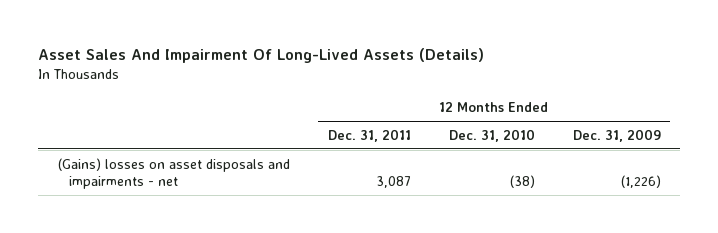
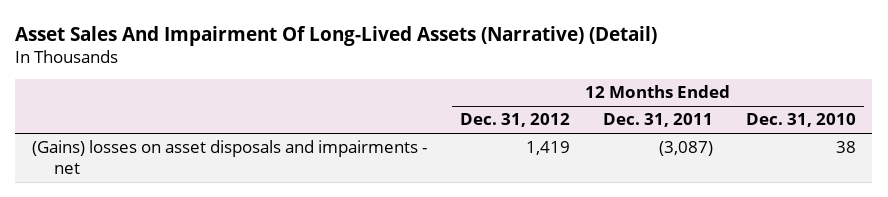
[38,48,485,64] Asset Sales And Impairment Of Long-Lived Assets (Details) -> [15,25,658,46] Asset Sales And Impairment Of Long-Lived Assets (Narrative) (Detail)
[572,128,661,142] Dec. 31, 2009 -> none
none -> [459,113,570,128] Dec. 31, 2012
[375,176,411,189] 3,087 -> [658,141,713,157] (3,087)
[509,175,535,189] (38) -> [835,141,856,154] 38

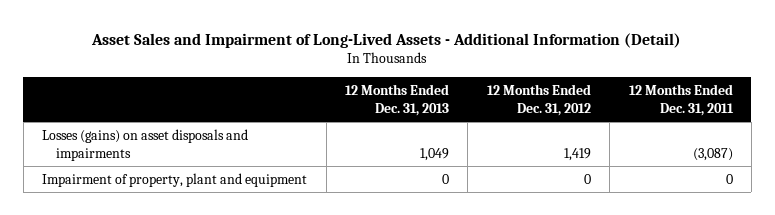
[15,25,658,46] Asset Sales And Impairment Of Long-Lived Assets (Narrative) (Detail) -> [91,32,682,48] Asset Sales and Impairment of Long-Lived Assets - Additional Information (Detail)
[745,113,856,128] Dec. 31, 2010 -> none
none -> [345,83,450,116] 12 Months Ended Dec. 31, 2013
[31,140,427,175] (Gains) losses on asset disposals and impairments - net -> [42,128,249,161] Losses (gains) on asset disposals and impairments
none -> [42,172,308,187] Impairment of property, plant and equipment

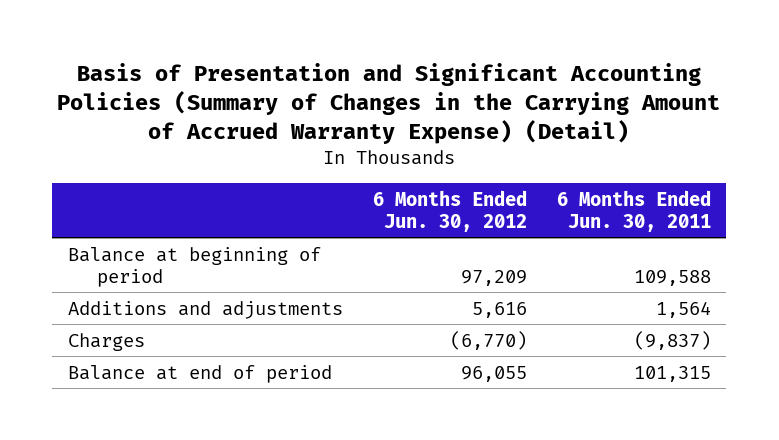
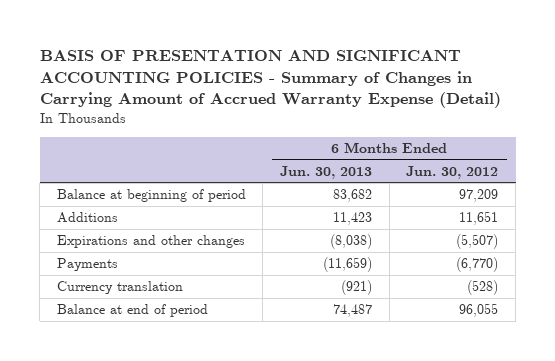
[57,63,721,145] Basis of Presentation and Significant Accounting Policies (Summary of Changes in the Carrying Amount of Accrued Warranty Expense) (Detail) -> [39,50,501,109] BASIS OF PRESENTATION AND SIGNIFICANT ACCOUNTING POLICIES - Summary of Changes in Carrying Amount of Accrued Warranty Expense (Detail)
[556,189,711,232] 6 Months Ended Jun. 30, 2011 -> none
none -> [280,165,373,179] Jun. 30, 2013
[67,300,343,319] Additions and adjustments -> [56,212,118,224] Additions
[471,301,527,318] 5,616 -> [459,211,499,226] 11,651
none -> [56,235,245,249] Expirations and other changes
[67,332,145,351] Charges -> [56,258,118,272] Payments
none -> [56,281,183,295] Currency translation

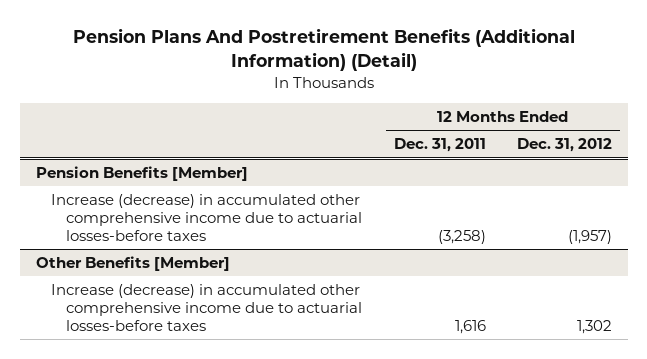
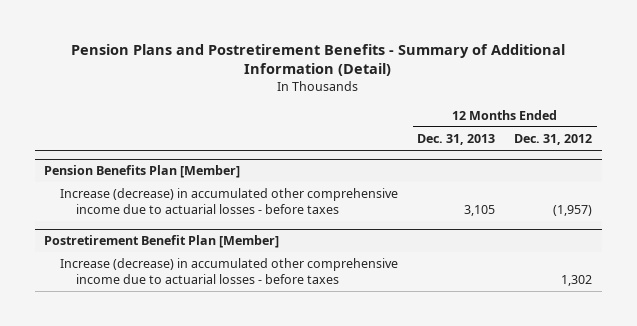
[72,28,575,72] Pension Plans And Postretirement Benefits (Additional Information) (Detail) -> [71,43,566,77] Pension Plans and Postretirement Benefits - Summary of Additional Information (Detail)
[393,138,486,153] Dec. 31, 2011 -> none
none -> [417,134,496,146] Dec. 31, 2013
[35,256,230,272] Other Benefits [Member] -> none
[35,166,248,182] Pension Benefits [Member] -> [44,165,241,179] Pension Benefits Plan [Member]
[50,194,363,241] Increase (decrease) in accumulated other comprehensive income due to actuarial losses-before taxes -> [60,188,399,215] Increase (decrease) in accumulated other comprehensive income due to actuarial losses - before taxes
none -> [44,235,280,249] Postretirement Benefit Plan [Member]
[50,284,363,331] Increase (decrease) in accumulated other comprehensive income due to actuarial losses-before taxes -> [60,258,399,285] Increase (decrease) in accumulated other comprehensive income due to actuarial losses - before taxes

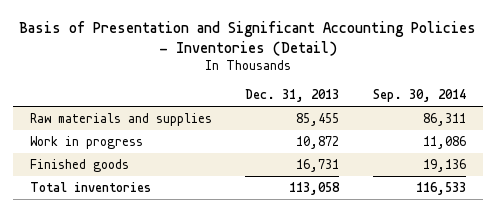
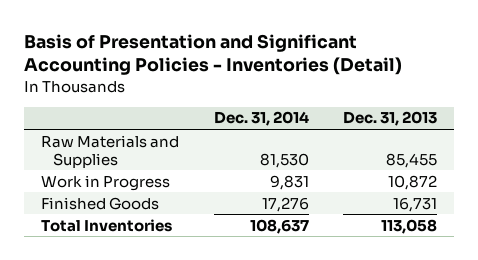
[372,89,466,103] Sep. 30, 2014 -> none
none -> [213,111,309,127] Dec. 31, 2014
[30,112,213,126] Raw materials and supplies -> [41,134,180,168] Raw Materials and Supplies
[30,135,144,149] Work in progress -> [41,174,171,191] Work in Progress
[30,158,130,172] Finished goods -> [41,196,160,210] Finished Goods
[30,181,152,192] Total inventories -> [41,218,173,232] Total Inventories

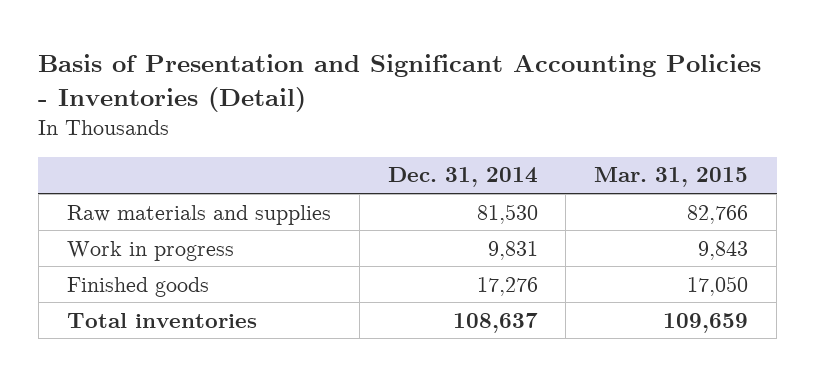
[342,111,437,127] Dec. 31, 2013 -> none
none -> [594,167,749,188] Mar. 31, 2015
[41,134,180,168] Raw Materials and Supplies -> [66,204,331,225] Raw materials and supplies
[41,174,171,191] Work in Progress -> [66,240,234,261] Work in progress
[41,196,160,210] Finished Goods -> [66,276,209,297] Finished goods
[41,218,173,232] Total Inventories -> [66,312,257,328] Total inventories

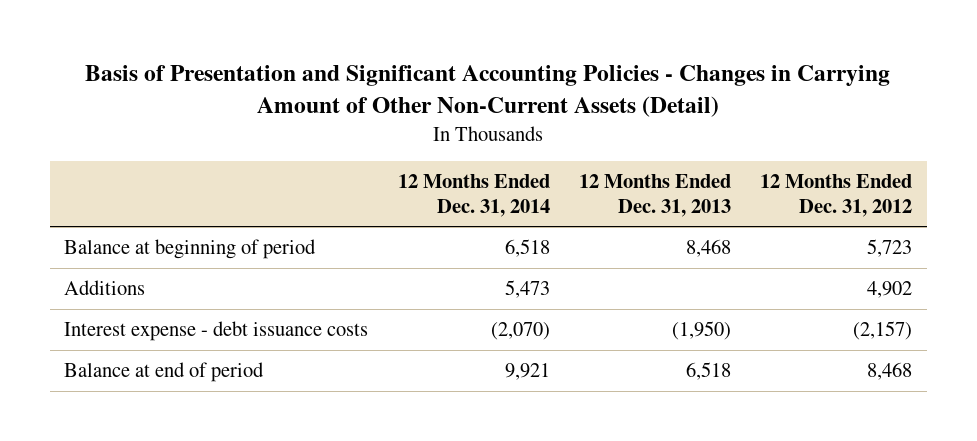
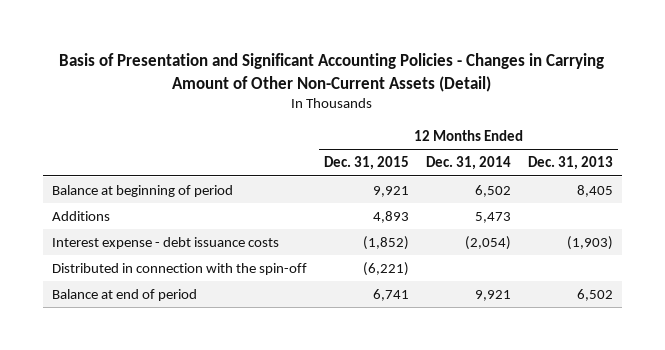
[760,174,913,217] 12 Months Ended Dec. 31, 2012 -> none
none -> [323,156,409,171] Dec. 31, 2015
[504,239,550,258] 6,518 -> [475,184,512,197] 6,502
[686,239,732,258] 8,468 -> [577,184,614,197] 8,405
[490,322,550,341] (2,070) -> [465,235,512,250] (2,054)
[672,321,732,341] (1,950) -> [567,235,614,250] (1,903)
none -> [51,262,307,275] Distributed in connection with the spin-off
[686,362,732,381] 6,518 -> [577,288,614,301] 6,502

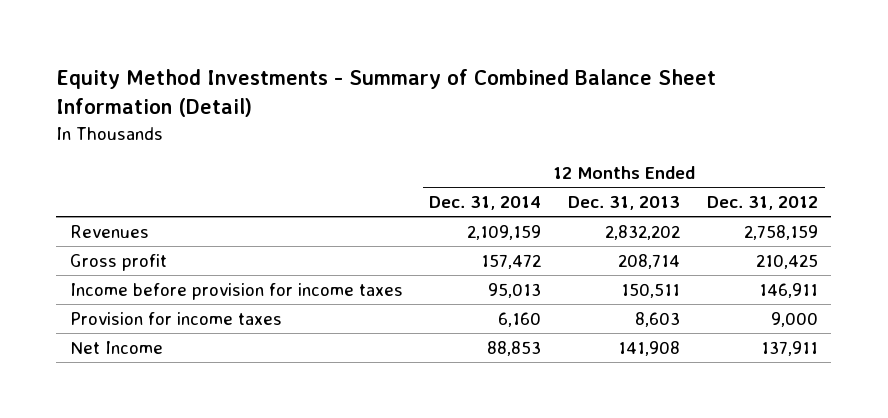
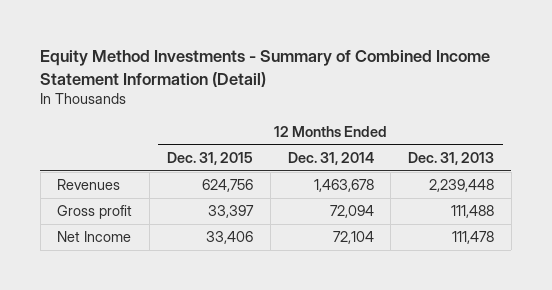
[56,69,717,118] Equity Method Investments - Summary of Combined Balance Sheet Information (Detail) -> [40,50,491,87] Equity Method Investments - Summary of Combined Income Statement Information (Detail)
[706,196,818,211] Dec. 31, 2012 -> none
none -> [166,151,253,165] Dec. 31, 2015
[69,282,403,300] Income before provision for income taxes -> none
[69,311,282,325] Provision for income taxes -> none
[467,224,542,240] 2,109,159 -> [313,179,374,193] 1,463,678
[605,224,681,240] 2,832,202 -> [429,179,495,193] 2,239,448
[481,253,542,269] 157,472 -> [329,205,374,219] 72,094
[618,253,681,269] 208,714 -> [451,205,495,219] 111,488
[487,340,542,356] 88,853 -> [332,231,374,245] 72,104
[618,340,681,356] 141,908 -> [452,231,495,245] 111,478

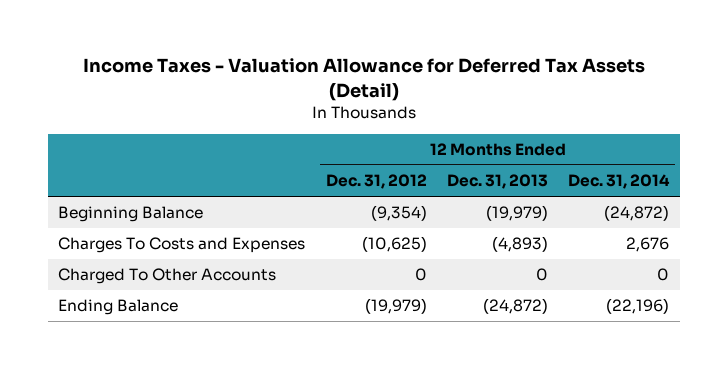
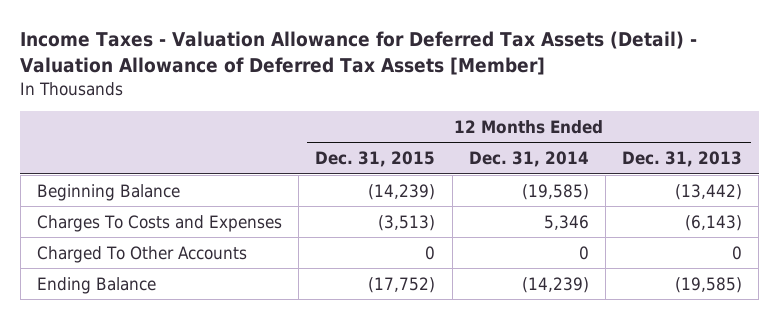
[82,58,645,101] Income Taxes - Valuation Allowance for Deferred Tax Assets (Detail) -> [20,31,698,76] Income Taxes - Valuation Allowance for Deferred Tax Assets (Detail) - Valuation Allowance of Deferred Tax Assets [Member]
[325,174,427,190] Dec. 31, 2012 -> none
none -> [315,151,436,168] Dec. 31, 2015
[486,205,549,222] (19,979) -> [675,183,743,200] (13,442)
[604,205,670,222] (24,872) -> [521,183,589,200] (19,585)
[492,236,549,253] (4,893) -> [685,214,743,231] (6,143)
[626,237,670,253] 2,676 -> [543,214,589,230] 5,346
[483,298,549,315] (24,872) -> [675,276,743,293] (19,585)
[606,298,670,315] (22,196) -> [521,276,589,293] (14,239)

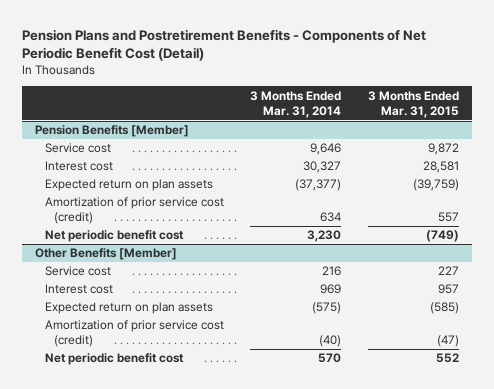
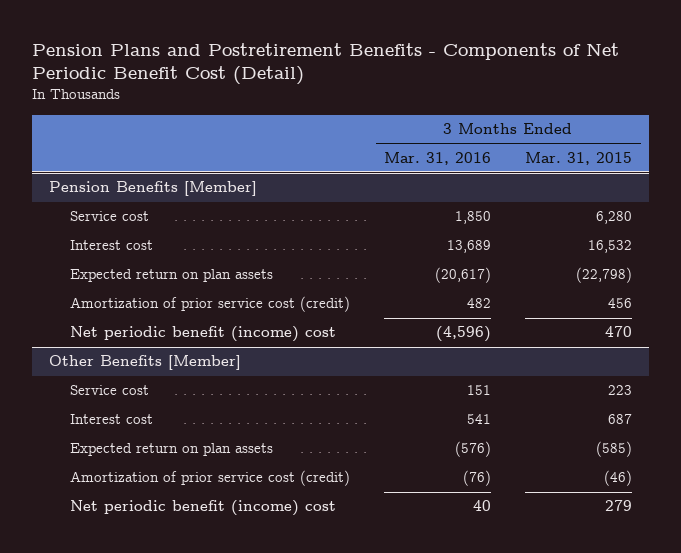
[250,90,342,118] 3 Months Ended Mar. 31, 2014 -> none
none -> [384,151,492,165] Mar. 31, 2016
[428,143,460,156] 9,872 -> [596,211,633,225] 6,280
[423,161,460,174] 28,581 -> [588,240,633,254] 16,532
[413,179,460,192] (39,759) -> [576,267,633,284] (22,798)
[438,212,460,223] 557 -> [608,298,633,309] 456
[44,230,184,243] Net periodic benefit cost -> [69,326,336,343] Net periodic benefit (income) cost
[426,230,460,243] (749) -> [605,326,633,338] 470
[438,266,460,276] 227 -> [608,385,633,396] 223
[438,284,460,295] 957 -> [608,414,633,425] 687
[437,335,460,348] (47) -> [604,470,633,487] (46)
[44,353,184,366] Net periodic benefit cost -> [69,500,336,517] Net periodic benefit (income) cost
[436,353,460,364] 552 -> [605,500,633,512] 279

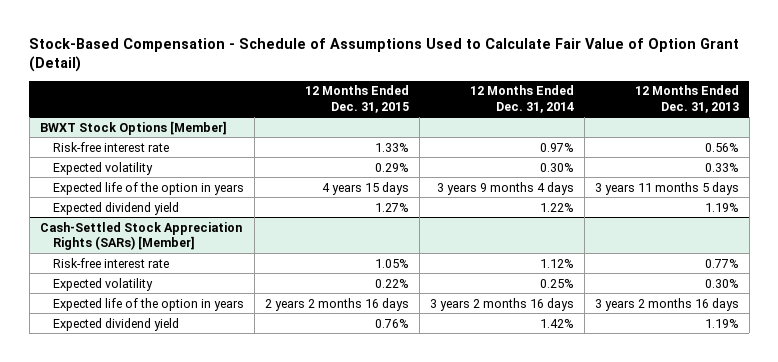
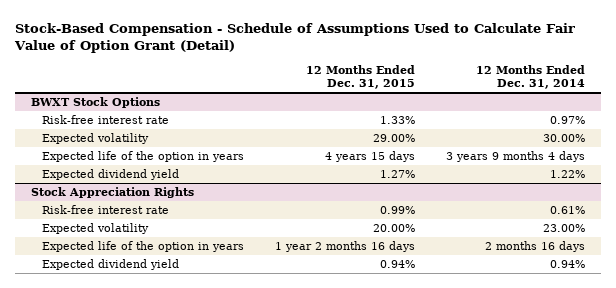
[634,85,739,113] 12 Months Ended Dec. 31, 2013 -> none
[39,120,227,135] BWXT Stock Options [Member] -> [31,96,161,108] BWXT Stock Options
[374,162,409,172] 0.29% -> [373,133,416,142] 29.00%
[539,162,574,172] 0.30% -> [543,133,586,142] 30.00%
[39,221,242,251] Cash-Settled Stock Appreciation Rights (SARs) [Member] -> [31,186,195,198] Stock Appreciation Rights
[374,258,409,268] 1.05% -> [380,205,416,214] 0.99%
[539,258,574,268] 1.12% -> [550,205,586,214] 0.61%
[374,278,409,288] 0.22% -> [373,223,416,232] 20.00%
[539,278,574,288] 0.25% -> [543,223,586,232] 23.00%
[264,297,409,311] 2 years 2 months 16 days -> [275,240,416,252] 1 year 2 months 16 days
[429,297,574,311] 3 years 2 months 16 days -> [485,240,586,252] 2 months 16 days
[374,318,409,328] 0.76% -> [380,259,416,268] 0.94%
[539,318,574,328] 1.42% -> [550,259,586,268] 0.94%

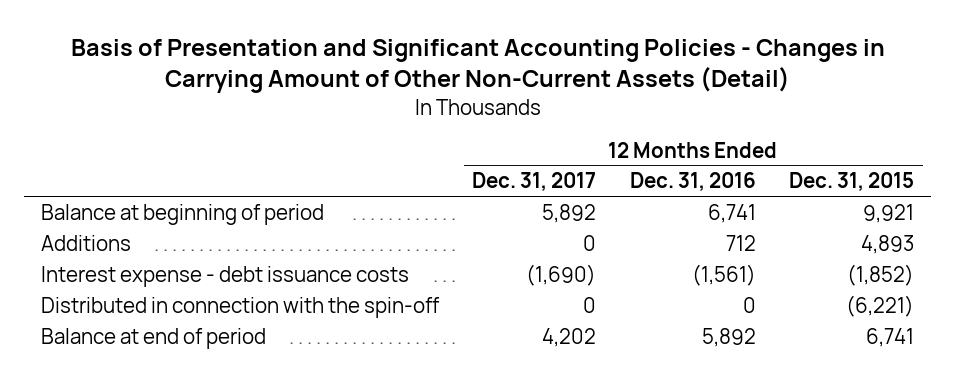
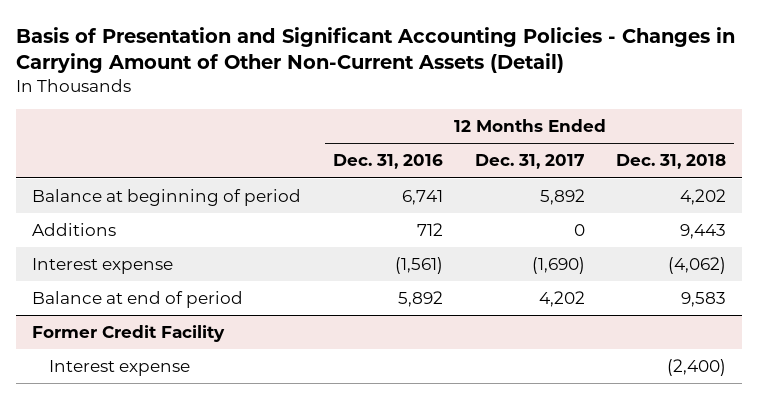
[789,172,915,192] Dec. 31, 2015 -> none
none -> [616,154,727,170] Dec. 31, 2018
[41,296,441,318] Distributed in connection with the spin-off -> none
[41,265,410,287] Interest expense - debt issuance costs -> [32,258,174,275] Interest expense
none -> [32,325,226,343] Former Credit Facility
none -> [48,360,190,377] Interest expense

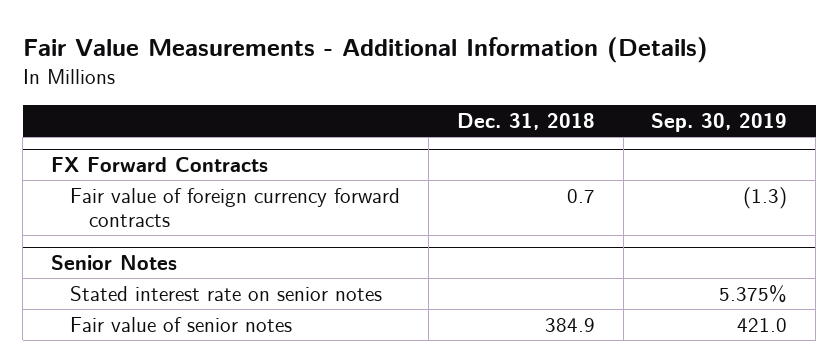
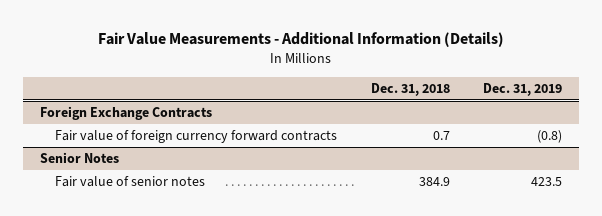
[651,113,788,133] Sep. 30, 2019 -> none
none -> [483,82,563,96] Dec. 31, 2019
[50,156,268,173] FX Forward Contracts -> [39,106,212,121] Foreign Exchange Contracts
[70,285,383,301] Stated interest rate on senior notes -> none

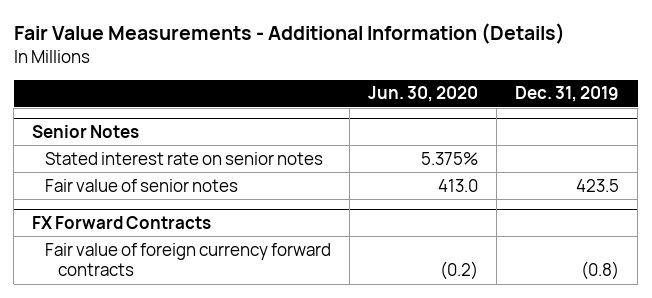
[370,82,450,96] Dec. 31, 2018 -> none
none -> [368,86,479,103] Jun. 30, 2020
[39,106,212,121] Foreign Exchange Contracts -> none
[55,130,338,144] Fair value of foreign currency forward contracts -> none
none -> [44,151,323,165] Stated interest rate on senior notes
none -> [32,216,212,230] FX Forward Contracts
none -> [44,242,331,277] Fair value of foreign currency forward contracts

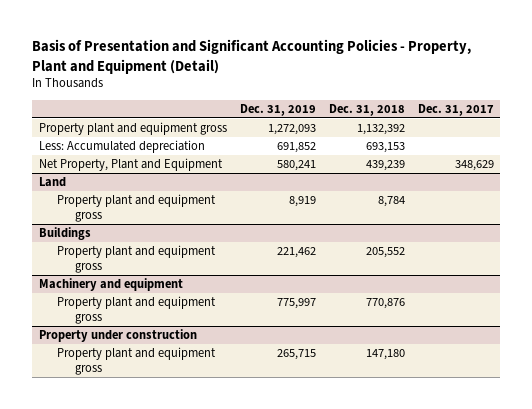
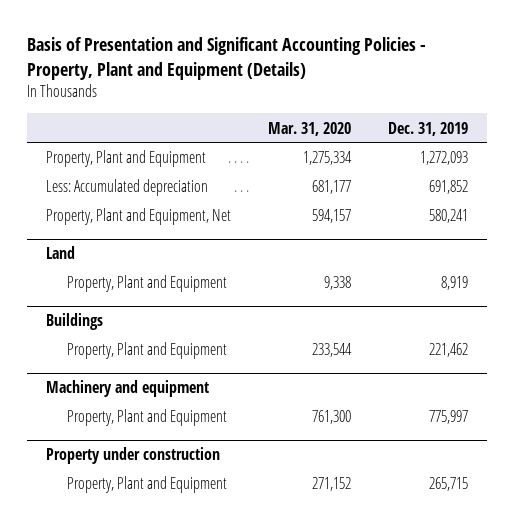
[32,39,472,74] Basis of Presentation and Significant Accounting Policies - Property, Plant and Equipment (Detail) -> [26,37,426,81] Basis of Presentation and Significant Accounting Policies - Property, Plant and Equipment (Details)
[328,103,405,116] Dec. 31, 2018 -> none
[417,103,494,116] Dec. 31, 2017 -> none
none -> [267,121,351,136] Mar. 31, 2020
[38,122,227,136] Property plant and equipment gross -> [45,150,206,168] Property, Plant and Equipment
[38,158,223,172] Net Property, Plant and Equipment -> [45,208,231,226] Property, Plant and Equipment, Net
[56,194,216,223] Property plant and equipment gross -> [66,275,227,293] Property, Plant and Equipment
[56,245,216,274] Property plant and equipment gross -> [66,342,227,360] Property, Plant and Equipment
[56,296,216,325] Property plant and equipment gross -> [66,409,227,427] Property, Plant and Equipment
[56,347,216,376] Property plant and equipment gross -> [66,476,227,494] Property, Plant and Equipment

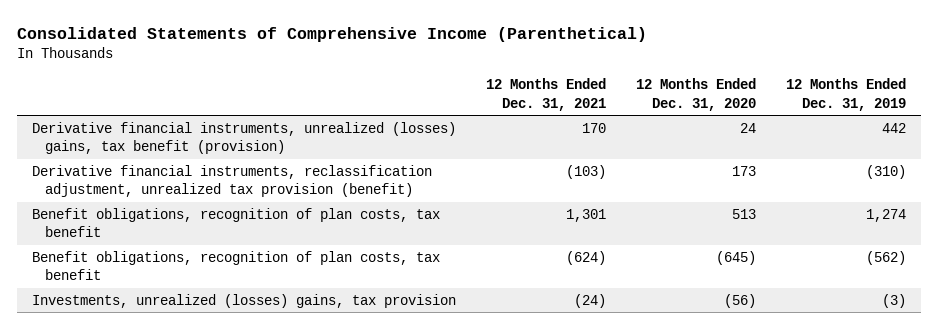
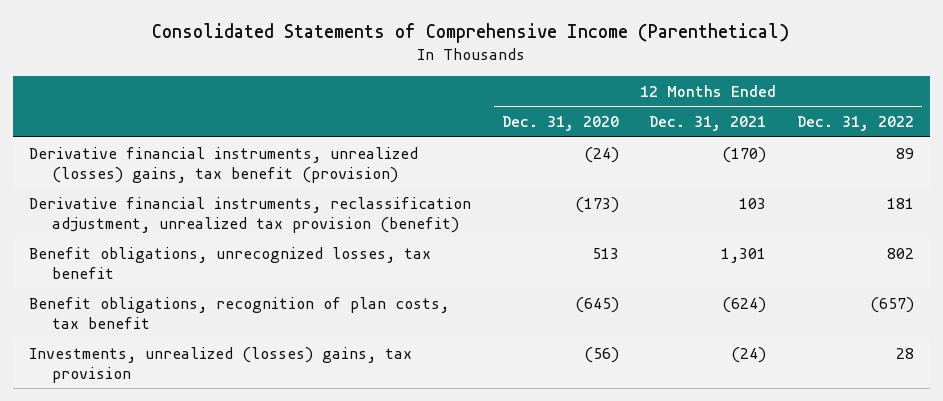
[786,78,907,111] 12 Months Ended Dec. 31, 2019 -> none
none -> [797,115,915,131] Dec. 31, 2022
[582,122,607,133] 170 -> [722,146,767,163] (170)
[740,122,757,133] 24 -> [583,146,619,163] (24)
[566,164,607,179] (103) -> [739,197,767,209] 103
[732,165,757,176] 173 -> [574,196,619,213] (173)
[31,207,440,238] Benefit obligations, recognition of plan costs, tax benefit -> [28,246,431,279] Benefit obligations, unrecognized losses, tax benefit

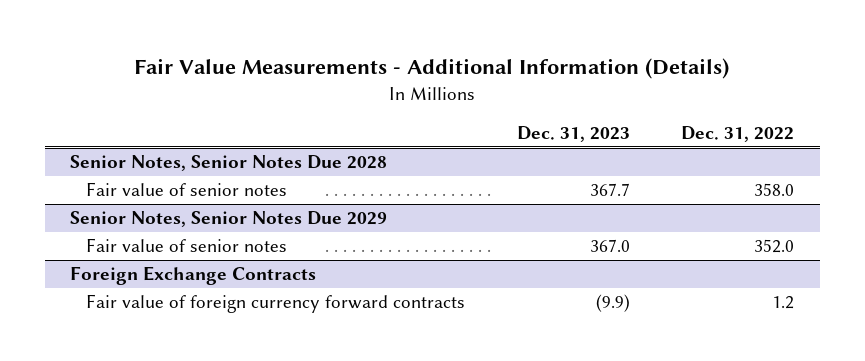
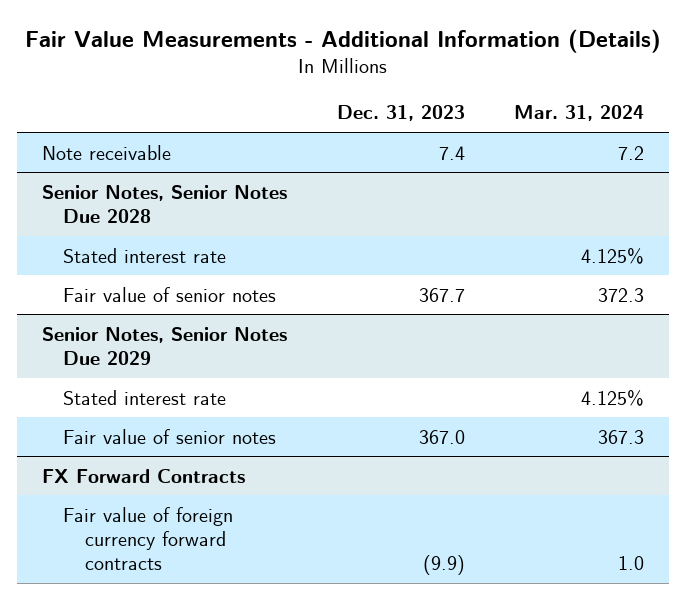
[681,126,795,143] Dec. 31, 2022 -> none
none -> [514,105,645,122] Mar. 31, 2024
none -> [41,144,171,160] Note receivable
none -> [63,247,227,263] Stated interest rate
none -> [63,389,227,405] Stated interest rate
[70,266,317,286] Foreign Exchange Contracts -> [41,467,245,483] FX Forward Contracts

